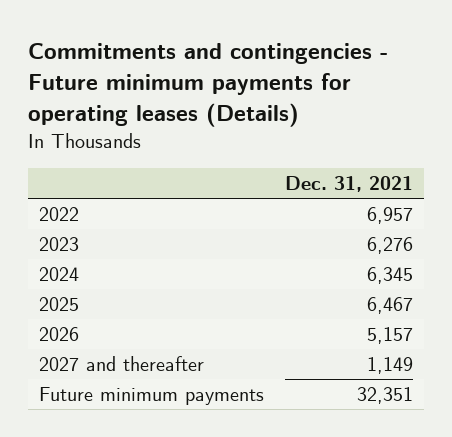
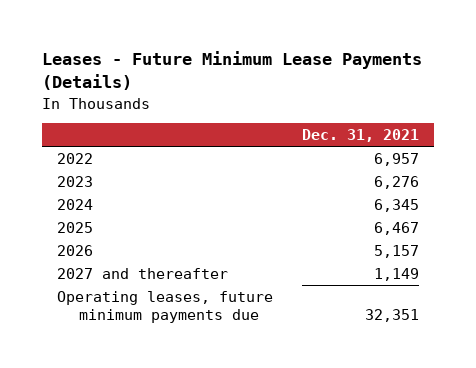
[27,42,388,127] Commitments and contingencies - Future minimum payments for operating leases (Details) -> [42,51,423,91] Leases - Future Minimum Lease Payments (Details)
[38,387,264,406] Future minimum payments -> [56,290,273,324] Operating leases, future minimum payments due

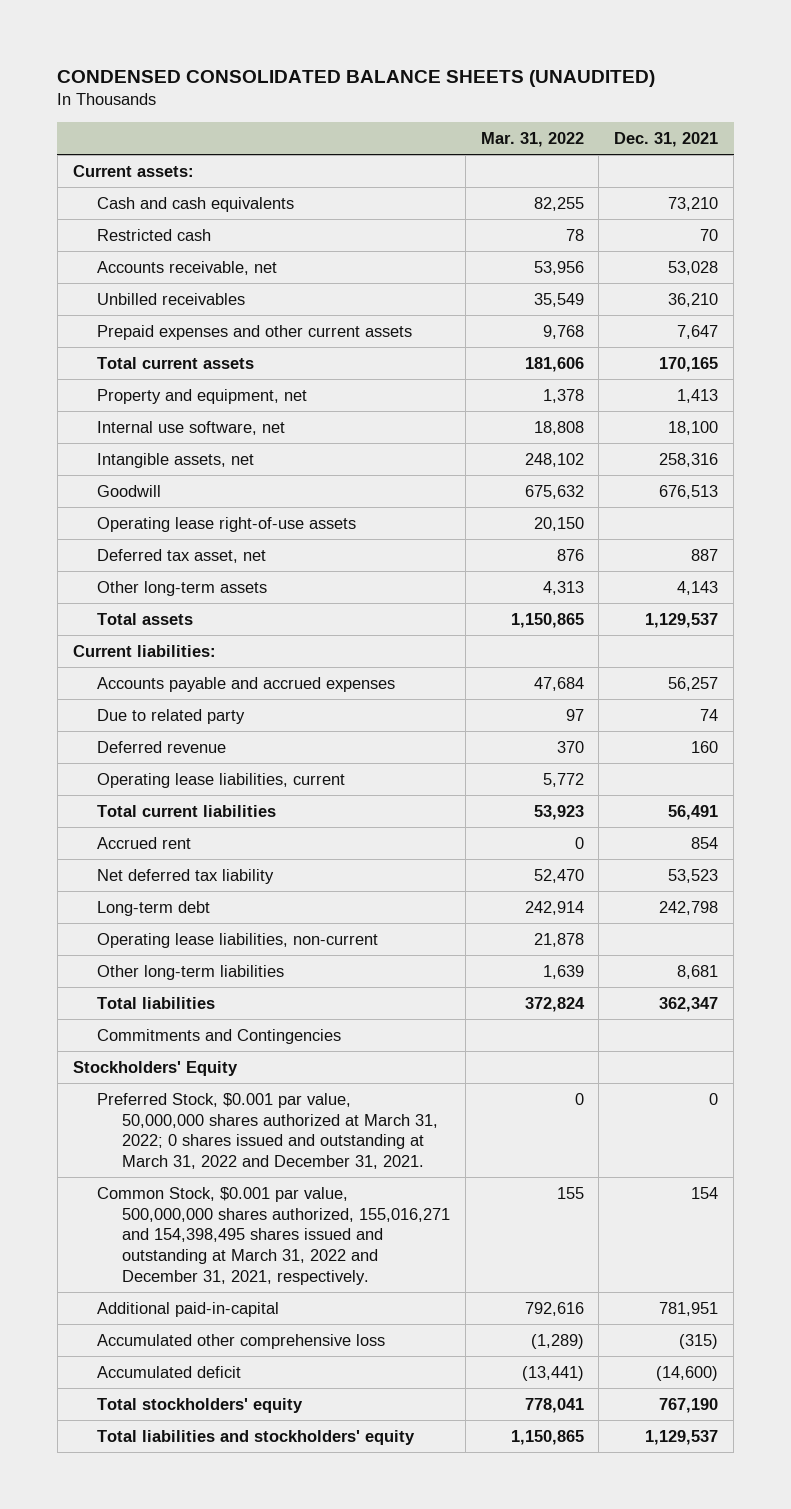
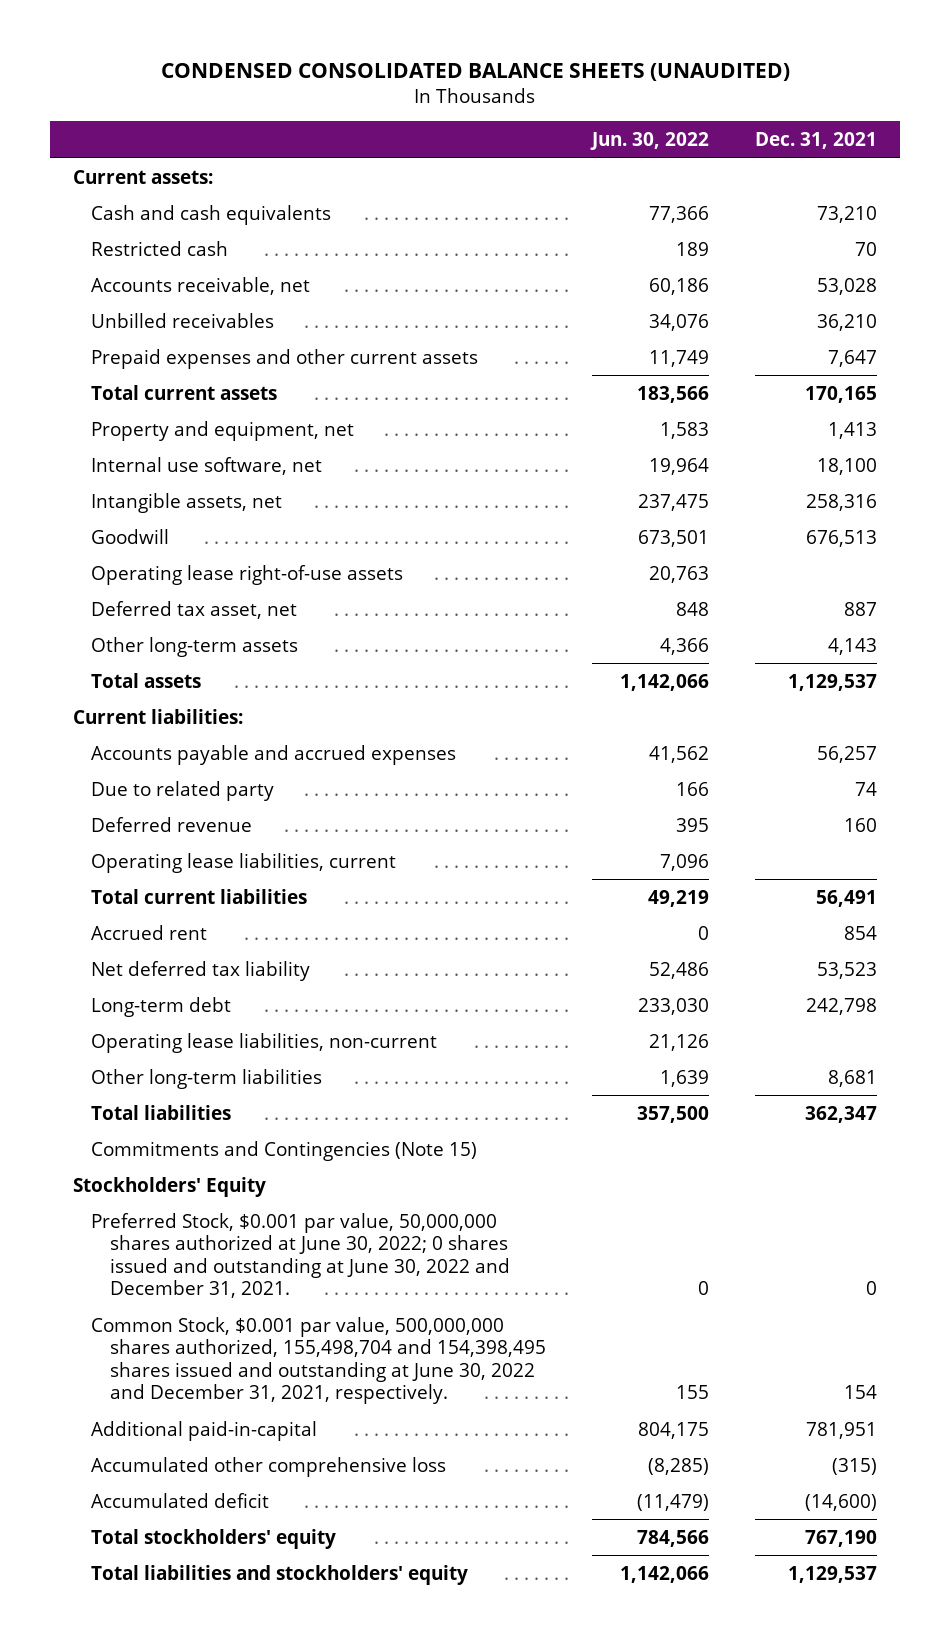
[480,131,584,147] Mar. 31, 2022 -> none
none -> [590,132,710,151] Jun. 30, 2022
[97,1028,342,1044] Commitments and Contingencies -> [91,1140,478,1161] Commitments and Contingencies (Note 15)
[97,1092,438,1169] Preferred Stock, $0.001 par value, 50,000,000 shares authorized at March 31, 2022; 0 shares issued and outstanding at March 31, 2022 and December 31, 2021. -> [91,1212,510,1299] Preferred Stock, $0.001 par value, 50,000,000 shares authorized at June 30, 2022; 0 shares issued and outstanding at June 30, 2022 and December 31, 2021.
[97,1186,450,1285] Common Stock, $0.001 par value, 500,000,000 shares authorized, 155,016,271 and 154,398,495 shares issued and outstanding at March 31, 2022 and December 31, 2021, respectively. -> [91,1316,546,1405] Common Stock, $0.001 par value, 500,000,000 shares authorized, 155,498,704 and 154,398,495 shares issued and outstanding at June 30, 2022 and December 31, 2021, respectively.

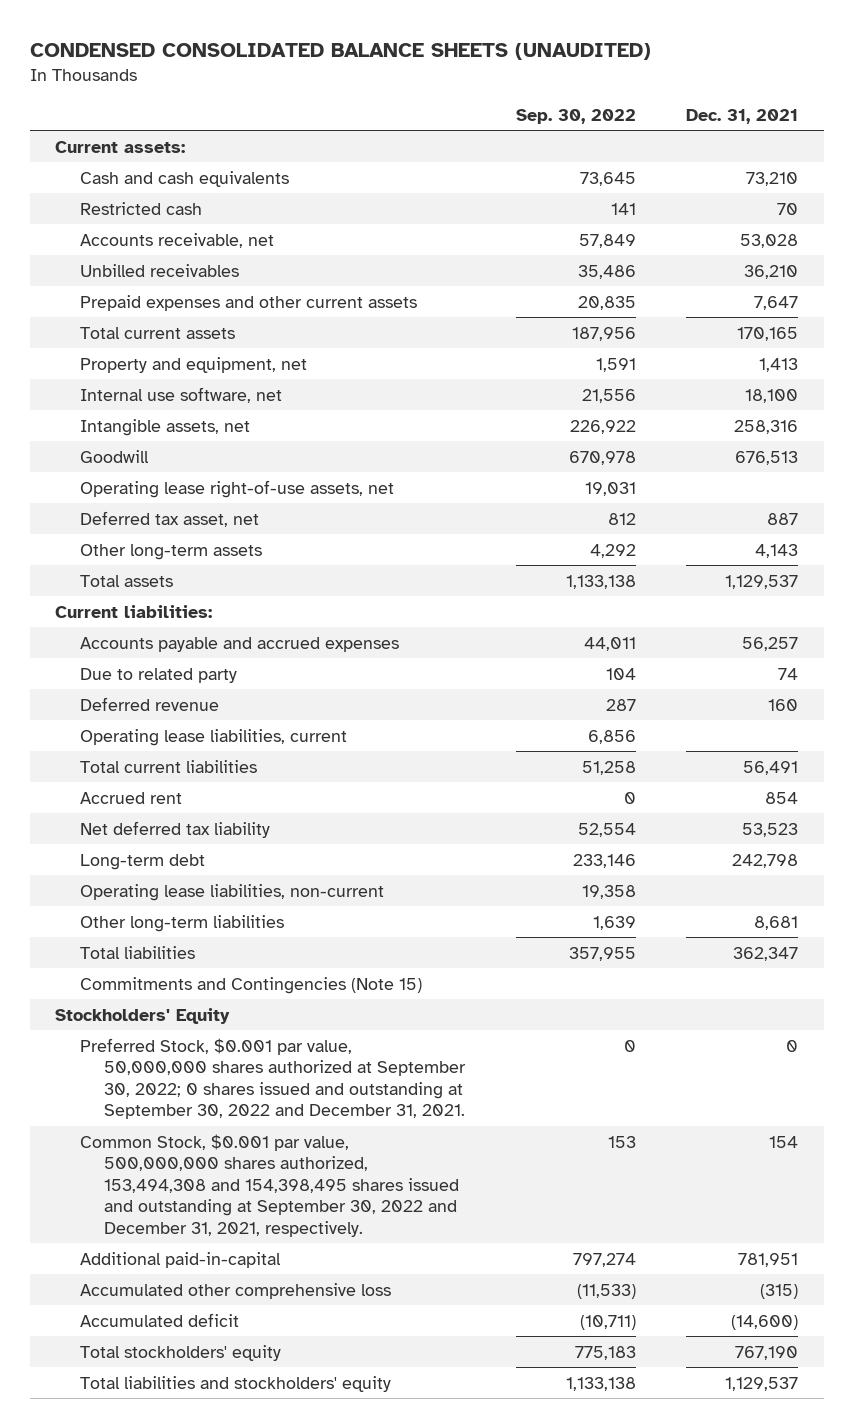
[590,132,710,151] Jun. 30, 2022 -> none
none -> [515,108,636,124] Sep. 30, 2022
[91,564,404,585] Operating lease right-of-use assets -> [79,479,394,498] Operating lease right-of-use assets, net
[91,1212,510,1299] Preferred Stock, $0.001 par value, 50,000,000 shares authorized at June 30, 2022; 0 shares issued and outstanding at June 30, 2022 and December 31, 2021. -> [79,1037,467,1120] Preferred Stock, $0.001 par value, 50,000,000 shares authorized at September 30, 2022; 0 shares issued and outstanding at September 30, 2022 and December 31, 2021.
[91,1316,546,1405] Common Stock, $0.001 par value, 500,000,000 shares authorized, 155,498,704 and 154,398,495 shares issued and outstanding at June 30, 2022 and December 31, 2021, respectively. -> [79,1133,460,1237] Common Stock, $0.001 par value, 500,000,000 shares authorized, 153,494,308 and 154,398,495 shares issued and outstanding at September 30, 2022 and December 31, 2021, respectively.

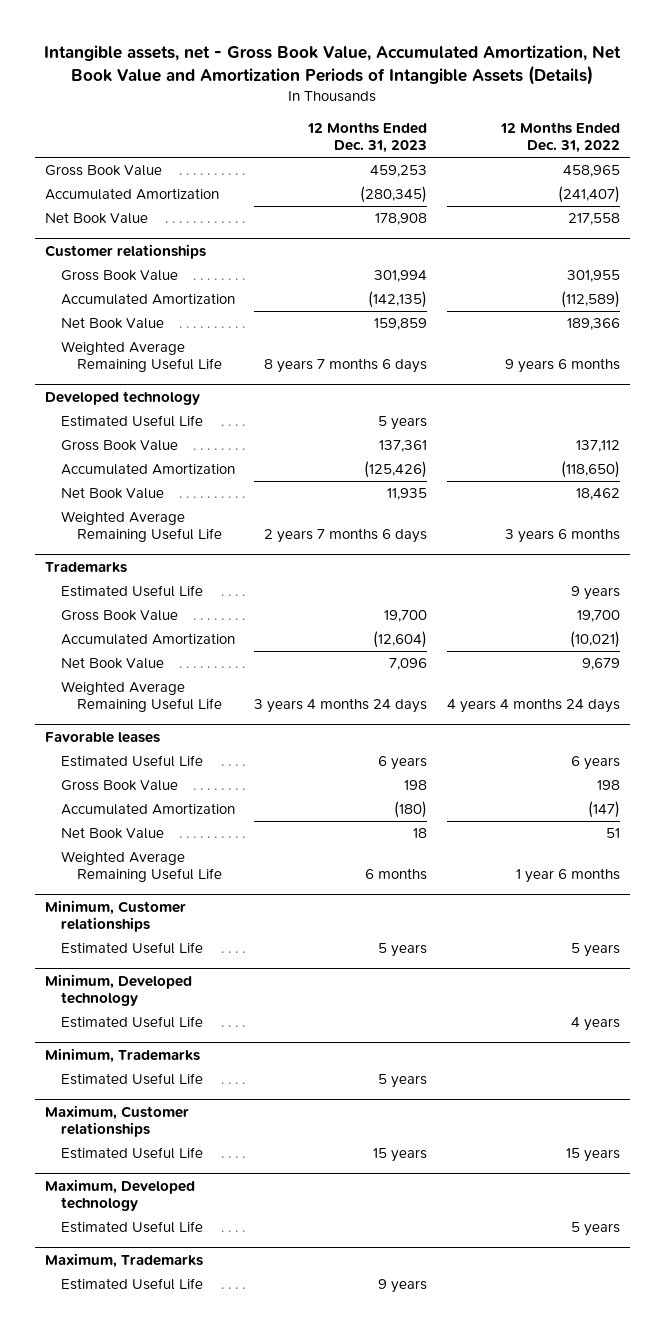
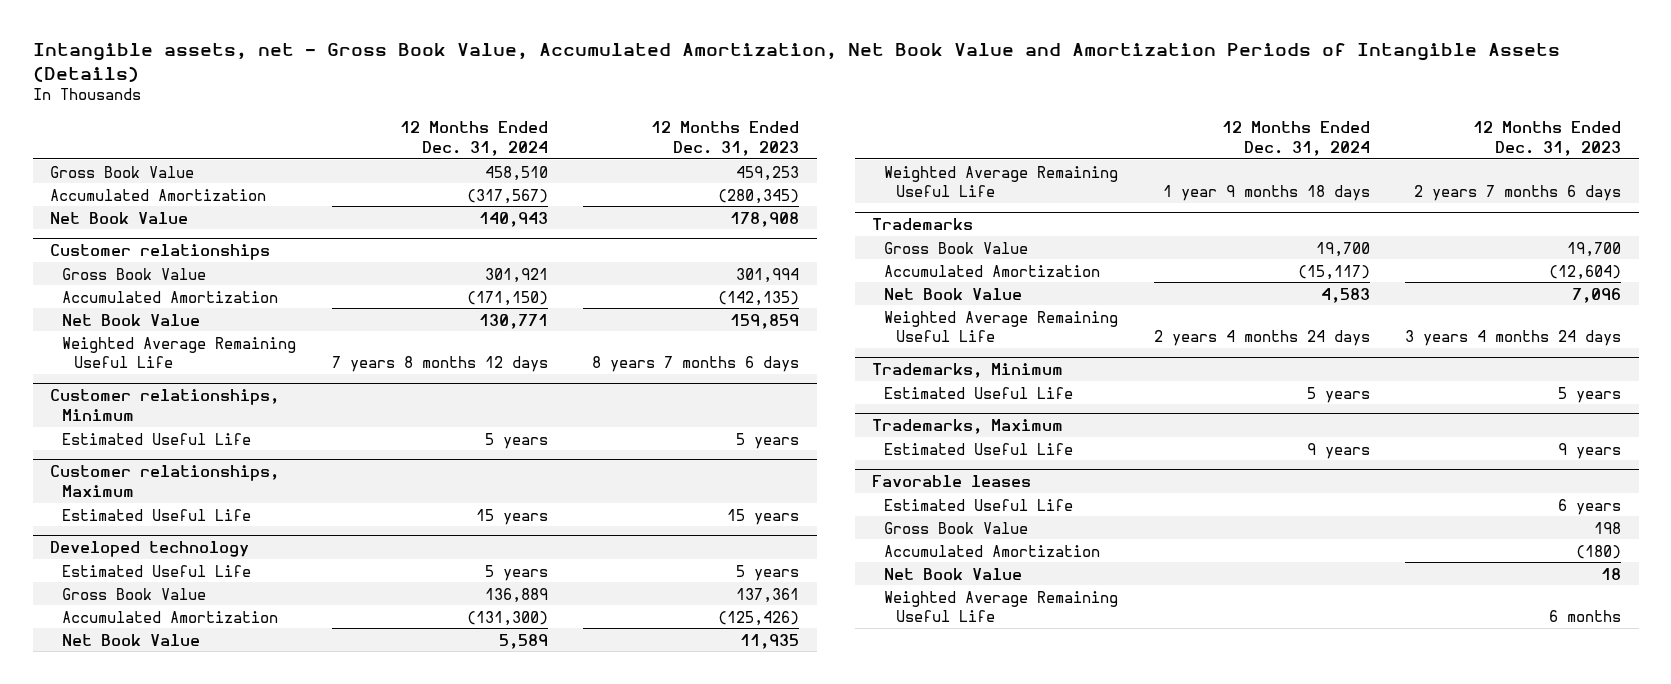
[499,122,620,154] 12 Months Ended Dec. 31, 2022 -> none
none -> [399,120,548,156] 12 Months Ended Dec. 31, 2024
none -> [50,389,280,422] Customer relationships, Minimum
none -> [62,432,252,445] Estimated Useful Life
none -> [50,465,280,498] Customer relationships, Maximum
none -> [62,508,252,521] Estimated Useful Life
[60,585,203,598] Estimated Useful Life -> none
none -> [872,363,1064,379] Trademarks, Minimum
none -> [884,386,1074,399] Estimated Useful Life
none -> [872,419,1064,435] Trademarks, Maximum
none -> [884,442,1074,455] Estimated Useful Life
[44,899,186,932] Minimum, Customer relationships -> none
[60,942,203,955] Estimated Useful Life -> none
[44,973,192,1006] Minimum, Developed technology -> none
[60,1016,203,1029] Estimated Useful Life -> none
[44,1047,200,1063] Minimum, Trademarks -> none
[60,1073,203,1086] Estimated Useful Life -> none
[44,1104,189,1137] Maximum, Customer relationships -> none
[60,1147,203,1160] Estimated Useful Life -> none
[44,1178,195,1211] Maximum, Developed technology -> none
[60,1221,203,1234] Estimated Useful Life -> none
[44,1252,203,1268] Maximum, Trademarks -> none
[60,1278,203,1291] Estimated Useful Life -> none

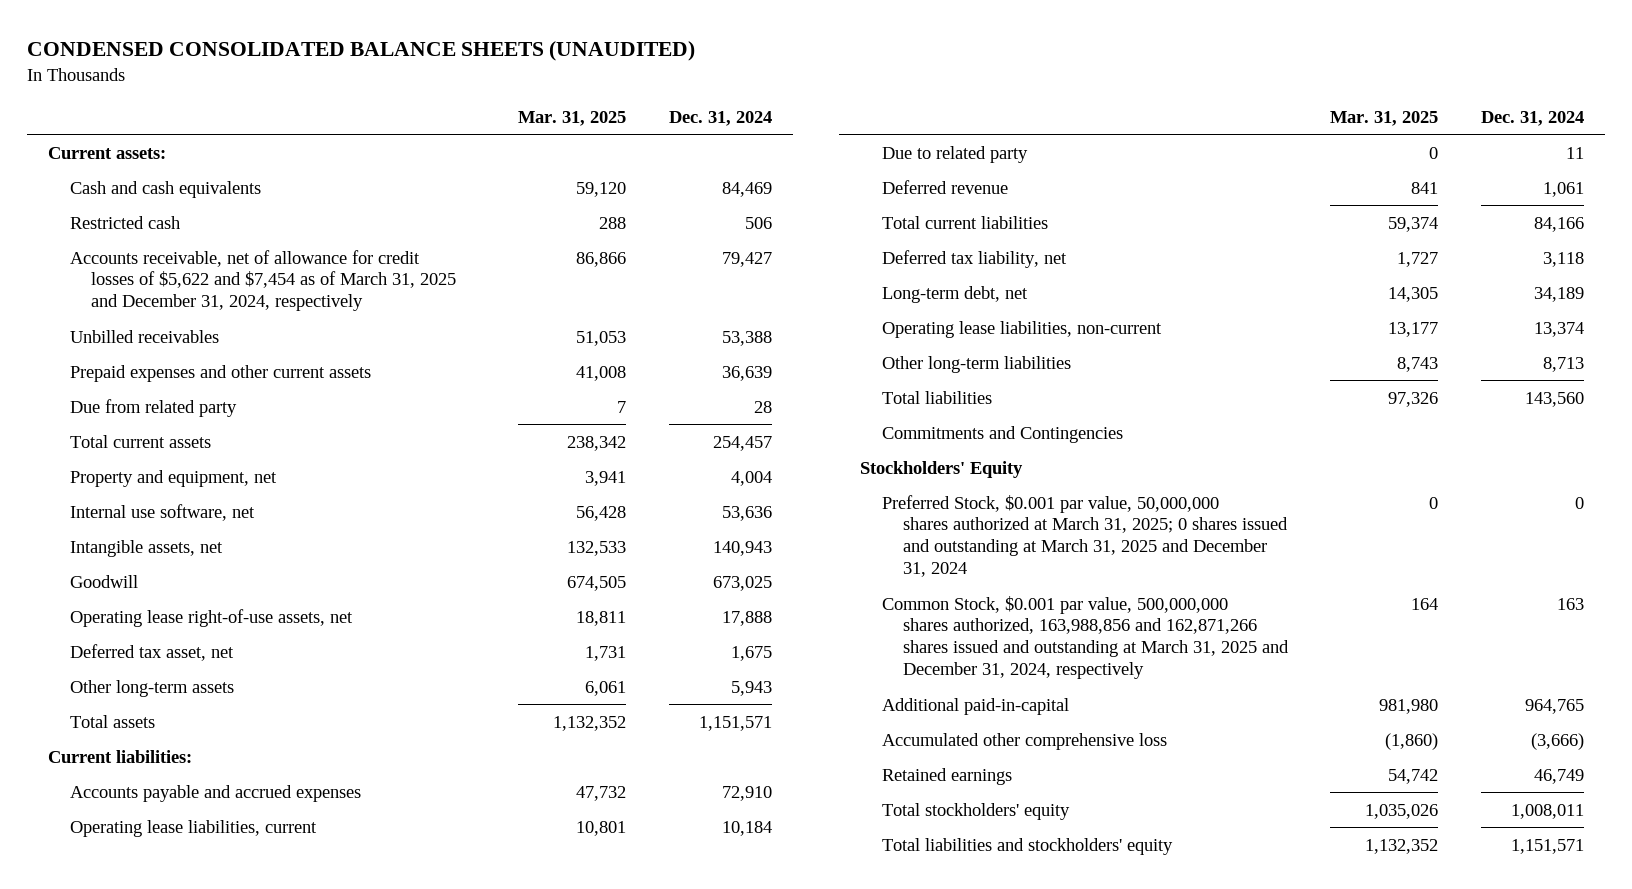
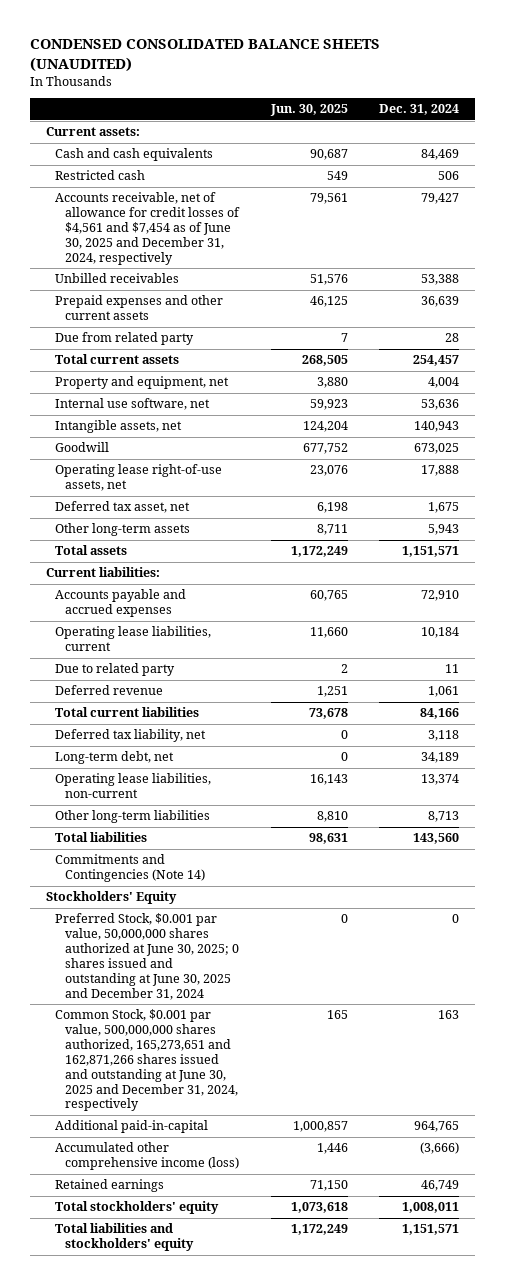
[518,110,627,126] Mar. 31, 2025 -> none
none -> [269,104,348,117] Jun. 30, 2025
[69,249,457,312] Accounts receivable, net of allowance for credit losses of $5,622 and $7,454 as of March 31, 2025 and December 31, 2024, respectively -> [55,192,241,265] Accounts receivable, net of allowance for credit losses of $4,561 and $7,454 as of June 30, 2025 and December 31, 2024, respectively
[881,425,1123,443] Commitments and Contingencies -> [55,854,206,883] Commitments and Contingencies (Note 14)
[881,494,1289,577] Preferred Stock, $0.001 par value, 50,000,000 shares authorized at March 31, 2025; 0 shares issued and outstanding at March 31, 2025 and December 31, 2024 -> [55,913,240,1000] Preferred Stock, $0.001 par value, 50,000,000 shares authorized at June 30, 2025; 0 shares issued and outstanding at June 30, 2025 and December 31, 2024
[881,595,1290,679] Common Stock, $0.001 par value, 500,000,000 shares authorized, 163,988,856 and 162,871,266 shares issued and outstanding at March 31, 2025 and December 31, 2024, respectively -> [55,1009,239,1112] Common Stock, $0.001 par value, 500,000,000 shares authorized, 165,273,651 and 162,871,266 shares issued and outstanding at June 30, 2025 and December 31, 2024, respectively
[881,732,1167,750] Accumulated other comprehensive loss -> [55,1142,240,1171] Accumulated other comprehensive income (loss)

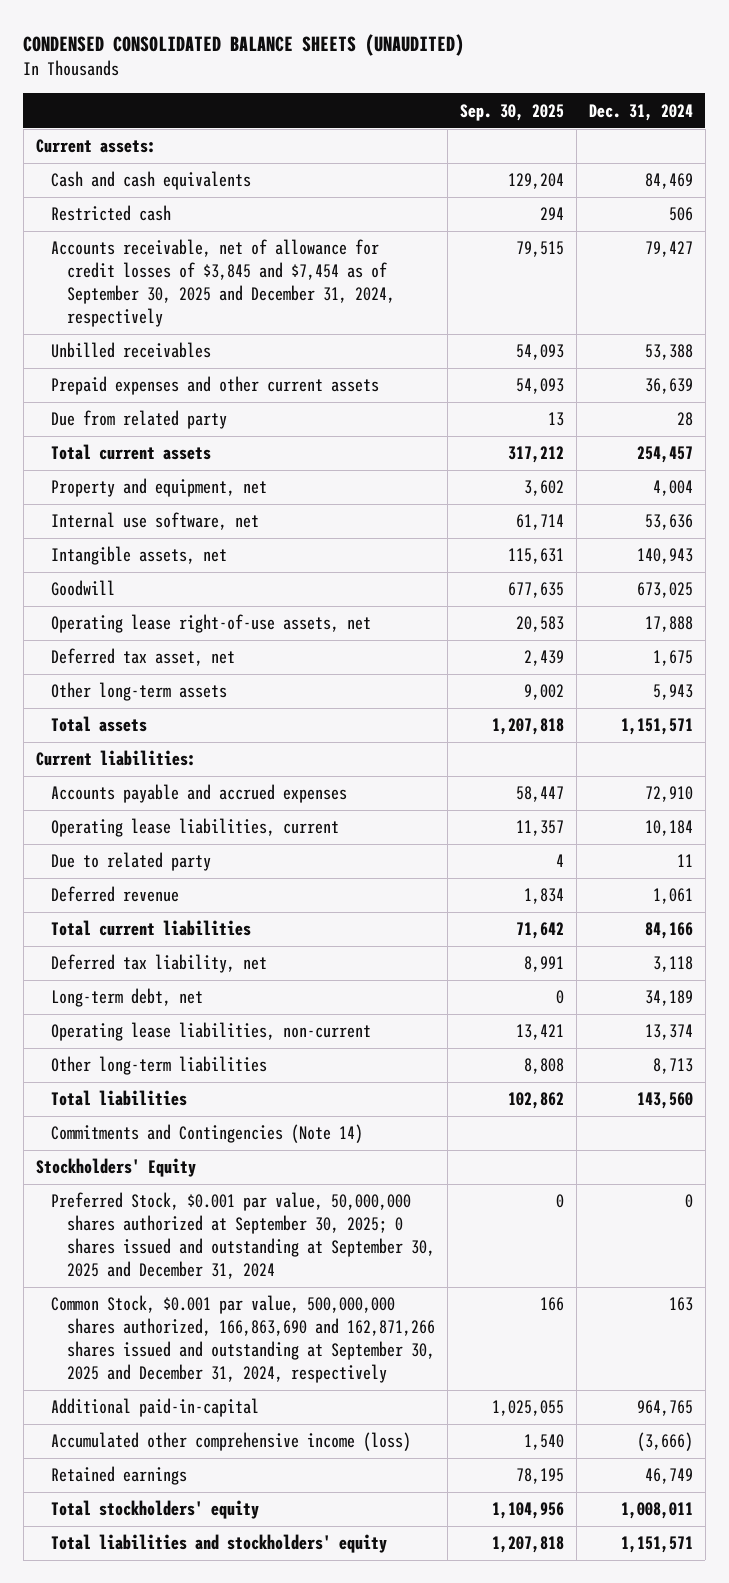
[269,104,348,117] Jun. 30, 2025 -> none
none -> [459,103,564,121] Sep. 30, 2025
[55,192,241,265] Accounts receivable, net of allowance for credit losses of $4,561 and $7,454 as of June 30, 2025 and December 31, 2024, respectively -> [51,239,396,327] Accounts receivable, net of allowance for credit losses of $3,845 and $7,454 as of September 30, 2025 and December 31, 2024, respectively
[55,913,240,1000] Preferred Stock, $0.001 par value, 50,000,000 shares authorized at June 30, 2025; 0 shares issued and outstanding at June 30, 2025 and December 31, 2024 -> [51,1192,436,1279] Preferred Stock, $0.001 par value, 50,000,000 shares authorized at September 30, 2025; 0 shares issued and outstanding at September 30, 2025 and December 31, 2024
[55,1009,239,1112] Common Stock, $0.001 par value, 500,000,000 shares authorized, 165,273,651 and 162,871,266 shares issued and outstanding at June 30, 2025 and December 31, 2024, respectively -> [51,1295,436,1383] Common Stock, $0.001 par value, 500,000,000 shares authorized, 166,863,690 and 162,871,266 shares issued and outstanding at September 30, 2025 and December 31, 2024, respectively

